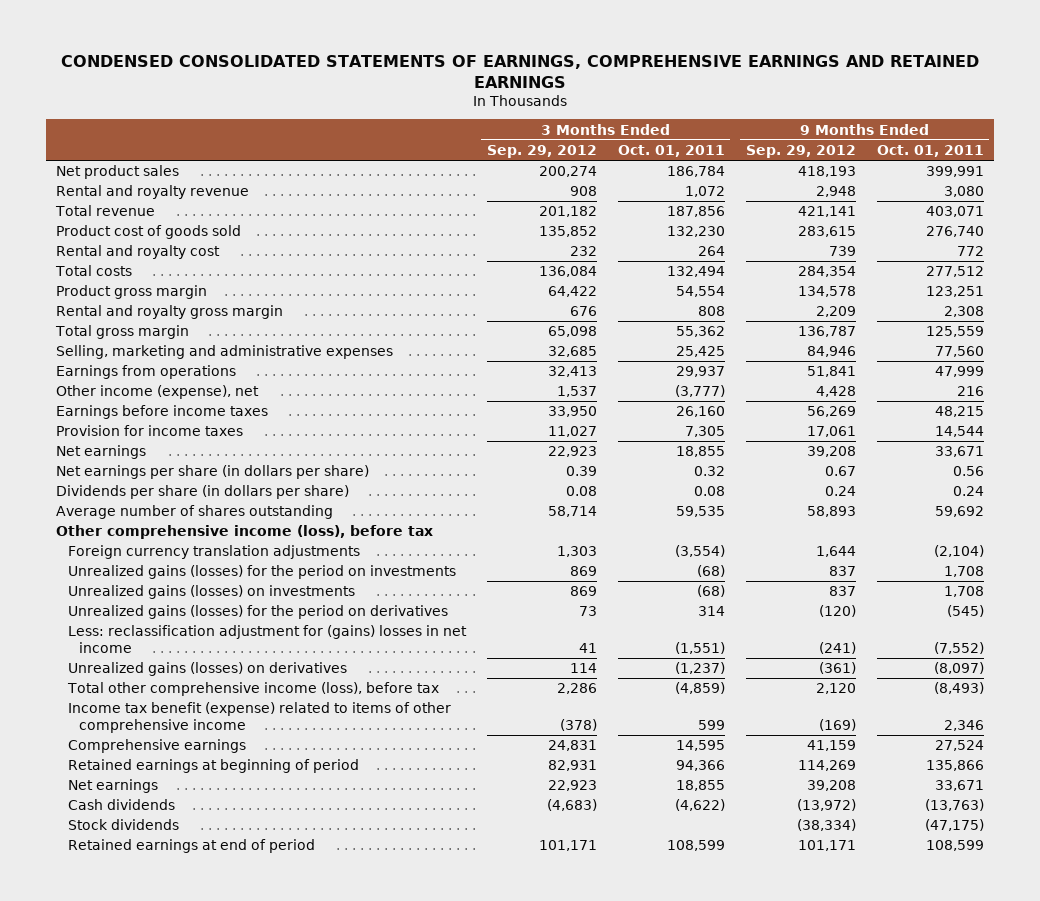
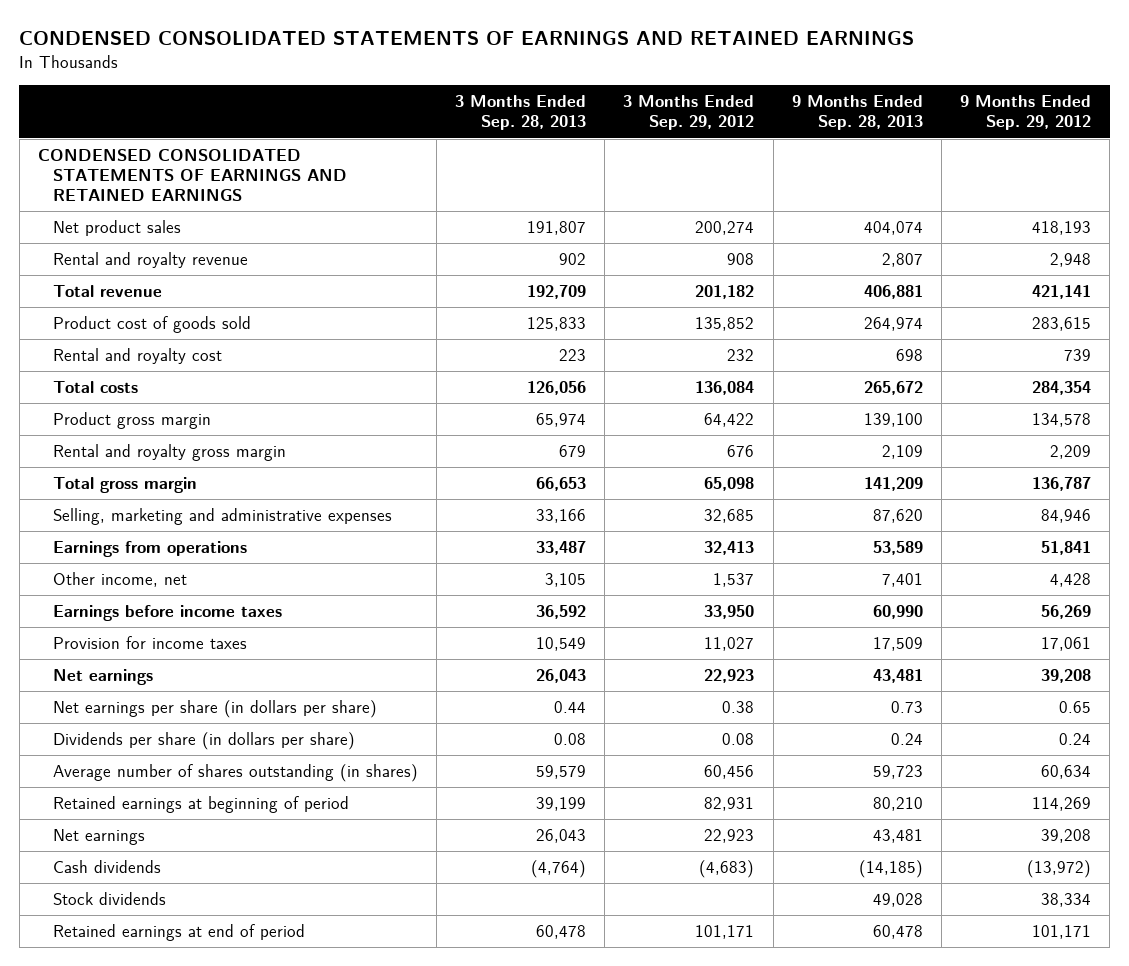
[61,54,980,88] CONDENSED CONSOLIDATED STATEMENTS OF EARNINGS, COMPREHENSIVE EARNINGS AND RETAINED EARNINGS -> [19,31,915,46] CONDENSED CONSOLIDATED STATEMENTS OF EARNINGS AND RETAINED EARNINGS
[617,145,725,158] Oct. 01, 2011 -> none
[876,145,984,158] Oct. 01, 2011 -> none
none -> [455,95,587,131] 3 Months Ended Sep. 28, 2013
none -> [791,95,923,131] 9 Months Ended Sep. 28, 2013
none -> [37,149,347,202] CONDENSED CONSOLIDATED STATEMENTS OF EARNINGS AND RETAINED EARNINGS
[56,385,260,400] Other income (expense), net -> [52,572,187,588] Other income, net
[565,466,597,477] 0.39 -> [722,701,755,714] 0.38
[824,466,856,477] 0.67 -> [1058,701,1091,714] 0.65
[56,525,434,540] Other comprehensive income (loss), before tax -> none
[67,545,360,560] Foreign currency translation adjustments -> none
[67,565,456,580] Unrealized gains (losses) for the period on investments -> none
[67,585,355,600] Unrealized gains (losses) on investments -> none
[67,605,448,620] Unrealized gains (losses) for the period on derivatives -> none
[67,625,467,653] Less: reclassification adjustment for (gains) losses in net income -> none
[67,662,347,677] Unrealized gains (losses) on derivatives -> none
[66,682,439,697] Total other comprehensive income (loss), before tax -> none
[67,702,451,733] Income tax benefit (expense) related to items of other comprehensive income -> none
[67,739,246,754] Comprehensive earnings -> none
[56,505,334,520] Average number of shares outstanding -> [52,764,418,783] Average number of shares outstanding (in shares)
[547,506,597,518] 58,714 -> [704,765,755,780] 60,456
[806,506,856,518] 58,893 -> [1040,765,1091,780] 60,634
[796,819,856,832] (38,334) -> [1040,893,1091,908] 38,334

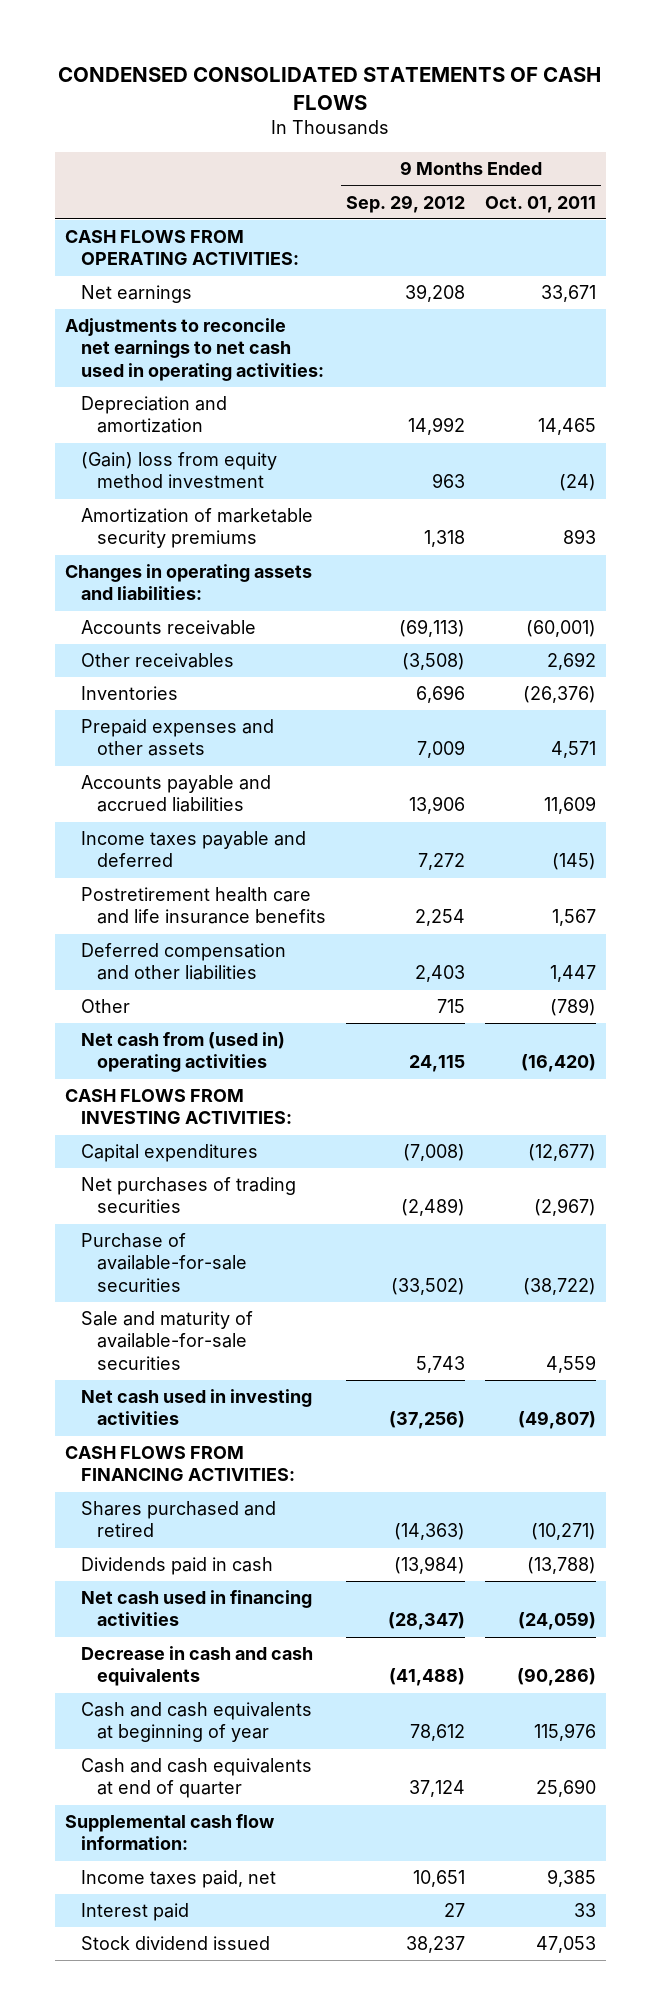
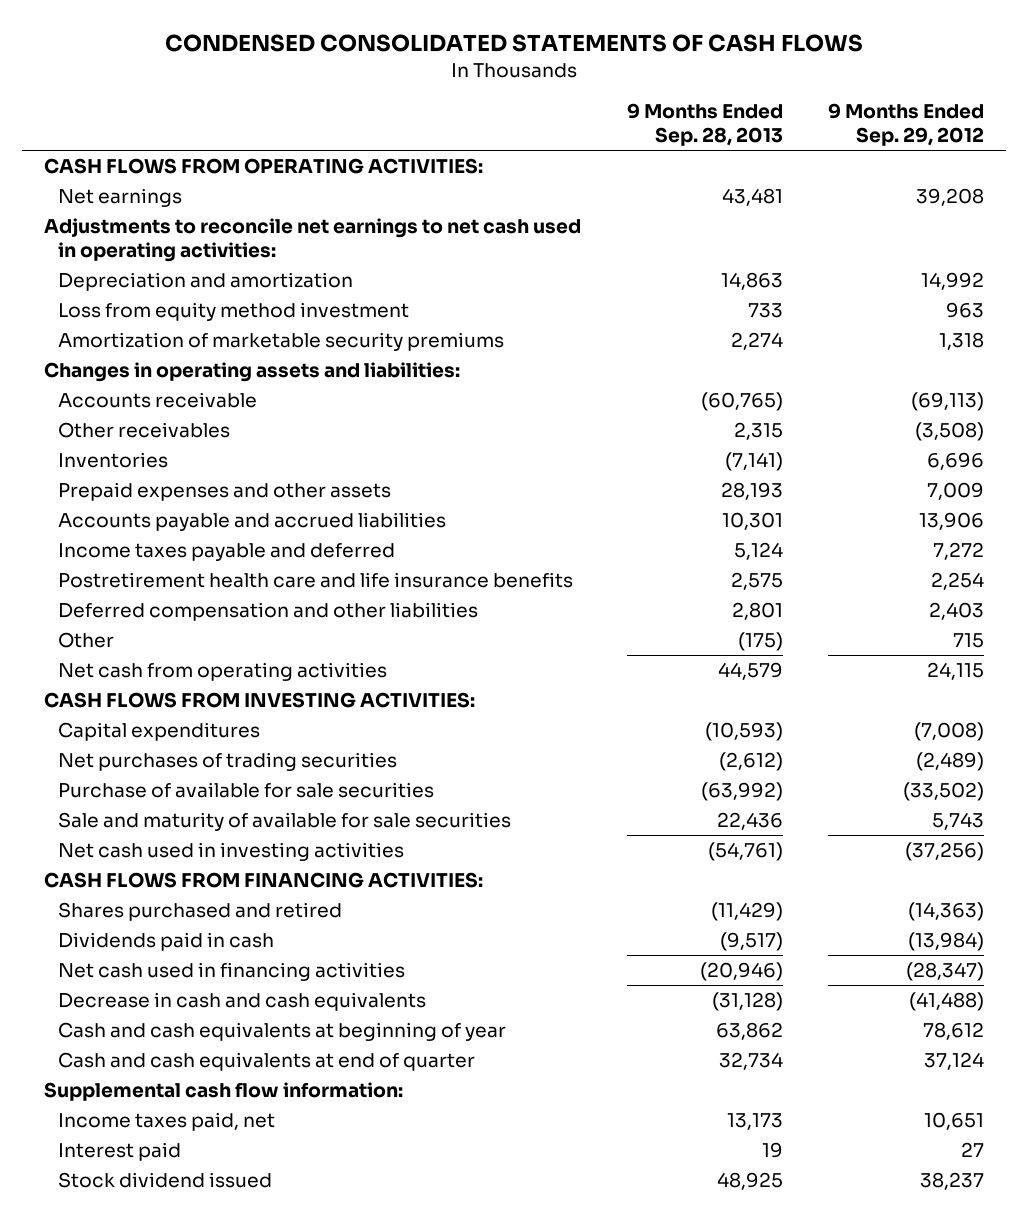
[484,195,596,213] Oct. 01, 2011 -> none
none -> [626,102,783,147] 9 Months Ended Sep. 28, 2013
[80,452,277,489] (Gain) loss from equity method investment -> [58,301,410,321] Loss from equity method investment
[80,1032,285,1073] Net cash from (used in) operating activities -> [58,661,388,681] Net cash from operating activities
[80,1233,247,1292] Purchase of available-for-sale securities -> [58,781,435,798] Purchase of available for sale securities
[80,1311,253,1370] Sale and maturity of available-for-sale securities -> [58,811,512,831] Sale and maturity of available for sale securities

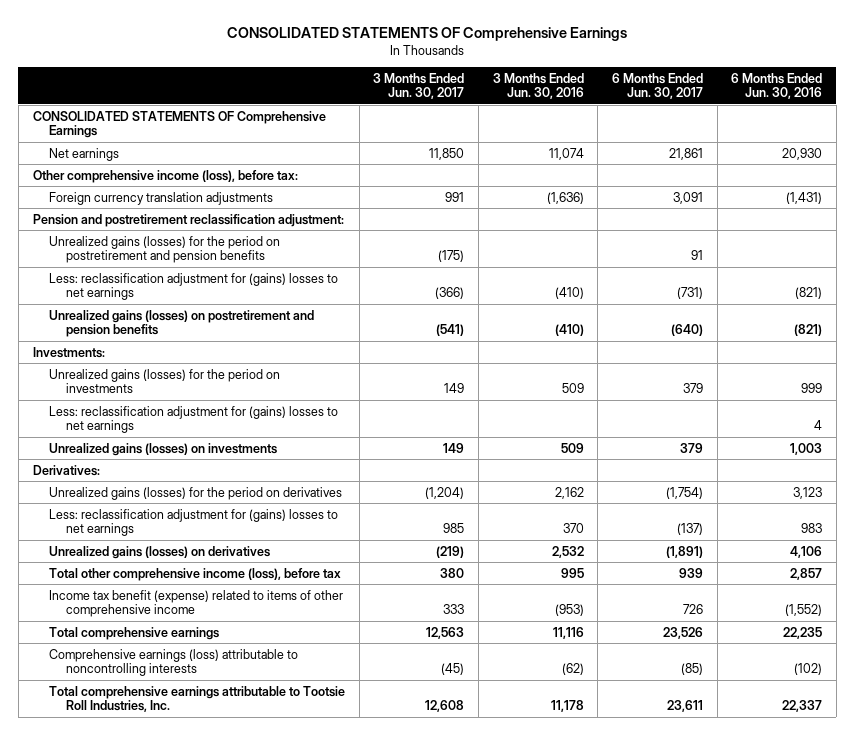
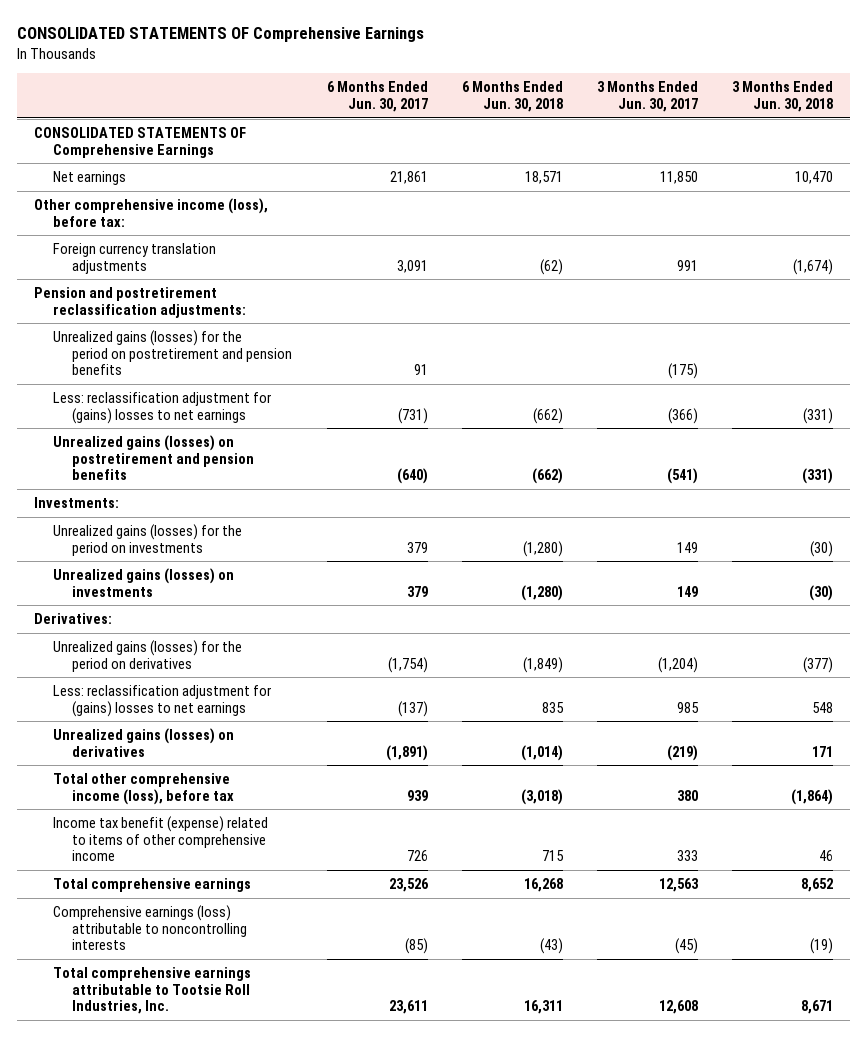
[492,72,584,100] 3 Months Ended Jun. 30, 2016 -> none
[731,72,823,100] 6 Months Ended Jun. 30, 2016 -> none
none -> [461,81,563,112] 6 Months Ended Jun. 30, 2018
none -> [732,81,834,112] 3 Months Ended Jun. 30, 2018
[32,213,344,227] Pension and postretirement reclassification adjustment: -> [34,286,247,318] Pension and postretirement reclassification adjustments:
[49,405,339,434] Less: reclassification adjustment for (gains) losses to net earnings -> none

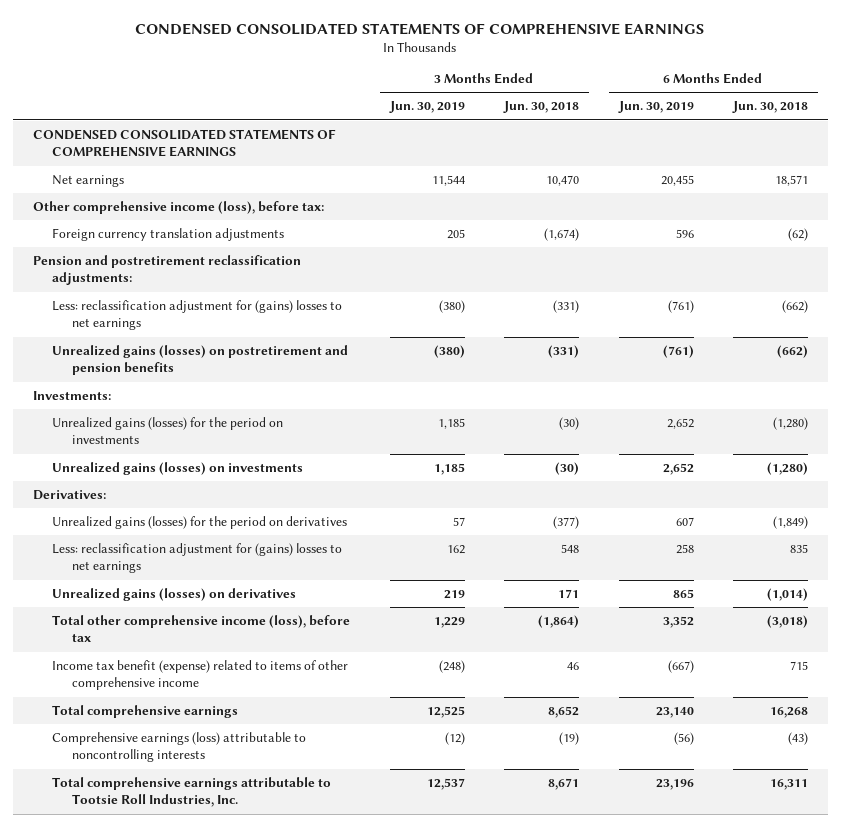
[16,27,424,43] CONSOLIDATED STATEMENTS OF Comprehensive Earnings -> [135,22,705,35] CONDENSED CONSOLIDATED STATEMENTS OF COMPREHENSIVE EARNINGS
[326,81,428,112] 6 Months Ended Jun. 30, 2017 -> none
[597,81,699,112] 3 Months Ended Jun. 30, 2017 -> none
none -> [388,101,465,114] Jun. 30, 2019
none -> [617,101,694,114] Jun. 30, 2019
[34,126,247,158] CONSOLIDATED STATEMENTS OF Comprehensive Earnings -> [32,128,336,158] CONDENSED CONSOLIDATED STATEMENTS OF COMPREHENSIVE EARNINGS
[53,329,293,376] Unrealized gains (losses) for the period on postretirement and pension benefits -> none

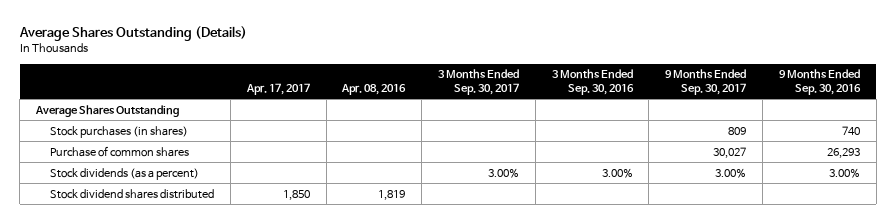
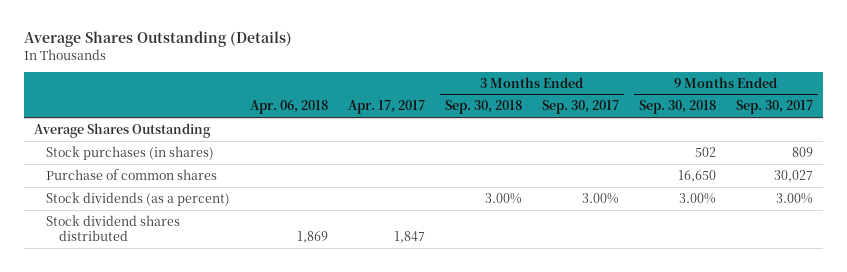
[341,83,407,95] Apr. 08, 2016 -> none
[551,69,634,95] 3 Months Ended Sep. 30, 2016 -> none
[778,69,861,95] 9 Months Ended Sep. 30, 2016 -> none
none -> [250,100,329,115] Apr. 06, 2018
none -> [444,100,522,115] Sep. 30, 2018
none -> [638,100,716,115] Sep. 30, 2018
[282,189,310,200] 1,850 -> [394,231,426,244] 1,847

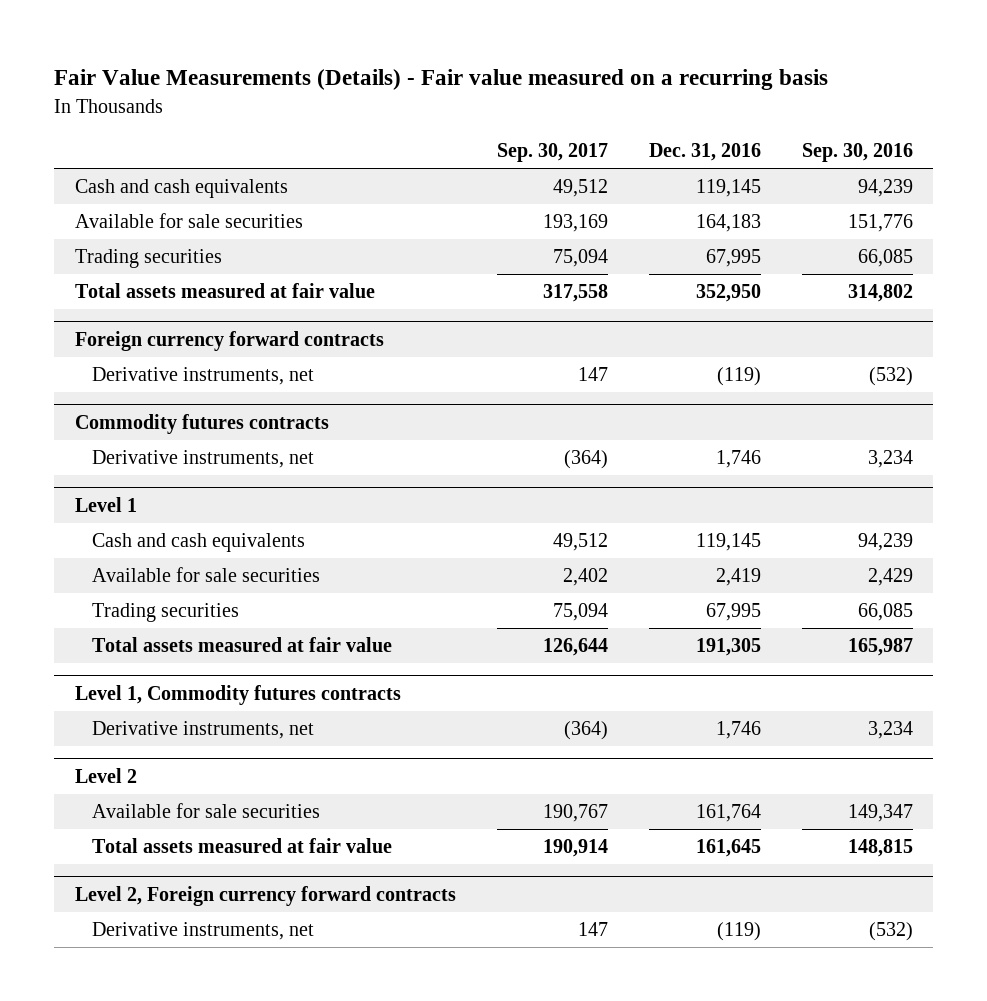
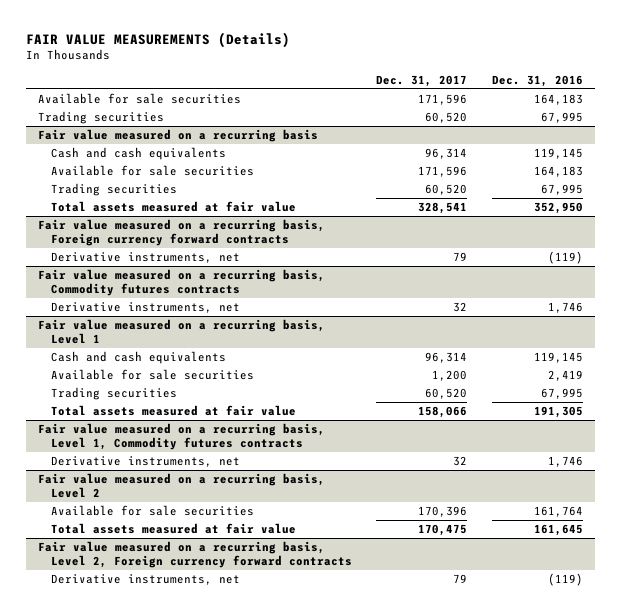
[54,69,829,91] Fair Value Measurements (Details) - Fair value measured on a recurring basis -> [25,31,290,48] FAIR VALUE MEASUREMENTS (Details)
[496,143,608,163] Sep. 30, 2017 -> none
[801,143,913,163] Sep. 30, 2016 -> none
none -> [376,74,468,87] Dec. 31, 2017
none -> [38,92,242,104] Available for sale securities
none -> [38,110,165,124] Trading securities
none -> [38,128,319,142] Fair value measured on a recurring basis
[74,330,384,351] Foreign currency forward contracts -> none
none -> [38,218,326,246] Fair value measured on a recurring basis, Foreign currency forward contracts
[74,413,329,434] Commodity futures contracts -> none
none -> [38,268,326,296] Fair value measured on a recurring basis, Commodity futures contracts
[74,496,137,512] Level 1 -> none
none -> [38,318,326,344] Fair value measured on a recurring basis, Level 1
[74,684,401,705] Level 1, Commodity futures contracts -> none
none -> [38,422,326,450] Fair value measured on a recurring basis, Level 1, Commodity futures contracts
[74,767,137,783] Level 2 -> none
none -> [38,472,326,498] Fair value measured on a recurring basis, Level 2
[74,885,456,906] Level 2, Foreign currency forward contracts -> none
none -> [38,540,352,568] Fair value measured on a recurring basis, Level 2, Foreign currency forward contracts

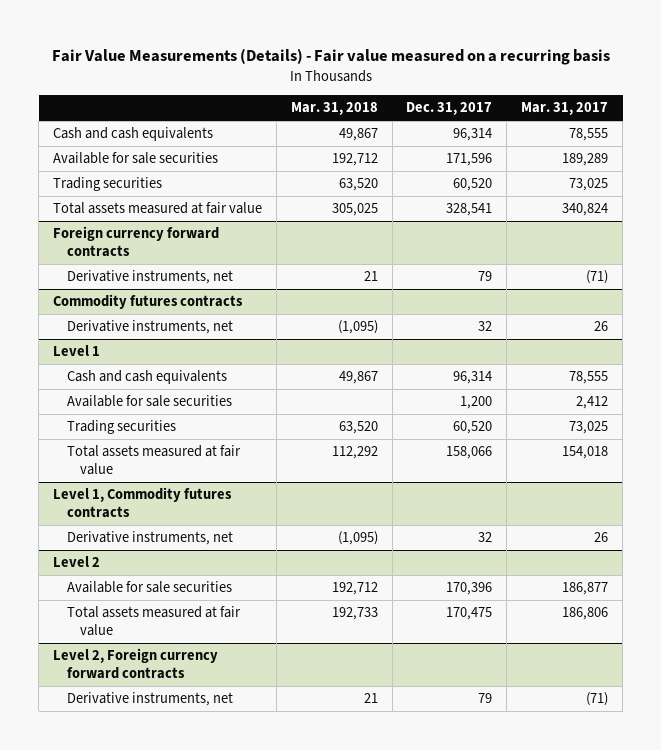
[25,31,290,48] FAIR VALUE MEASUREMENTS (Details) -> [51,48,610,66] Fair Value Measurements (Details) - Fair value measured on a recurring basis
[492,74,584,87] Dec. 31, 2016 -> none
none -> [290,102,378,116] Mar. 31, 2018
none -> [521,102,609,116] Mar. 31, 2017
[38,92,242,104] Available for sale securities -> none
[38,110,165,124] Trading securities -> none
[38,128,319,142] Fair value measured on a recurring basis -> none
[38,218,326,246] Fair value measured on a recurring basis, Foreign currency forward contracts -> none
none -> [53,226,220,258] Foreign currency forward contracts
[38,268,326,296] Fair value measured on a recurring basis, Commodity futures contracts -> none
none -> [53,294,244,310] Commodity futures contracts
[38,318,326,344] Fair value measured on a recurring basis, Level 1 -> none
none -> [53,345,101,357] Level 1
[38,422,326,450] Fair value measured on a recurring basis, Level 1, Commodity futures contracts -> none
none -> [53,487,233,519] Level 1, Commodity futures contracts
[38,472,326,498] Fair value measured on a recurring basis, Level 2 -> none
none -> [53,556,101,568] Level 2
[38,540,352,568] Fair value measured on a recurring basis, Level 2, Foreign currency forward contracts -> none
none -> [53,648,219,680] Level 2, Foreign currency forward contracts

